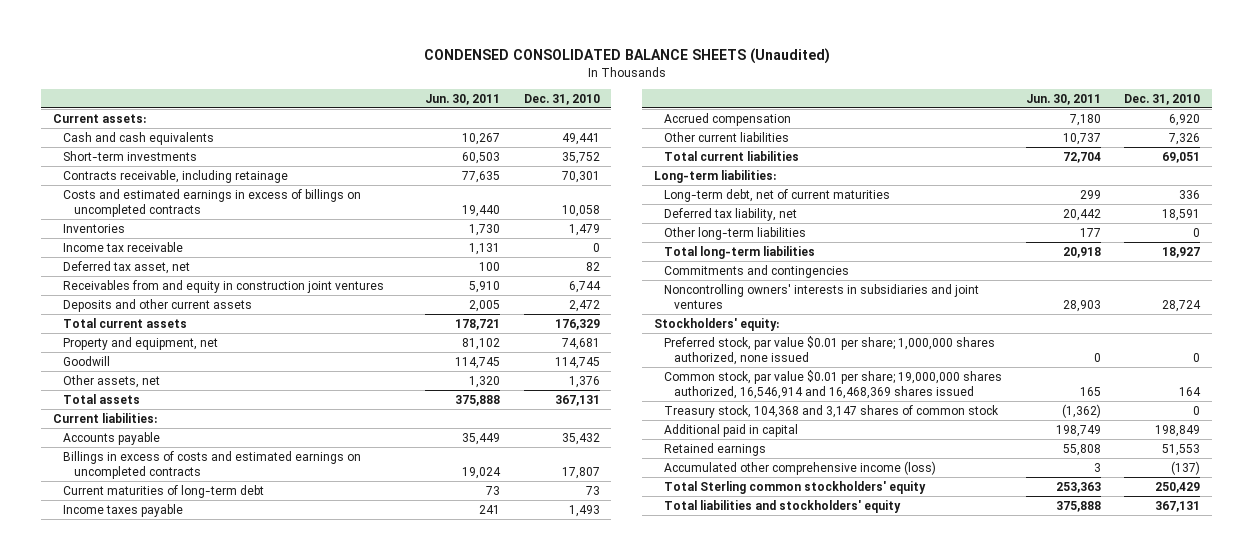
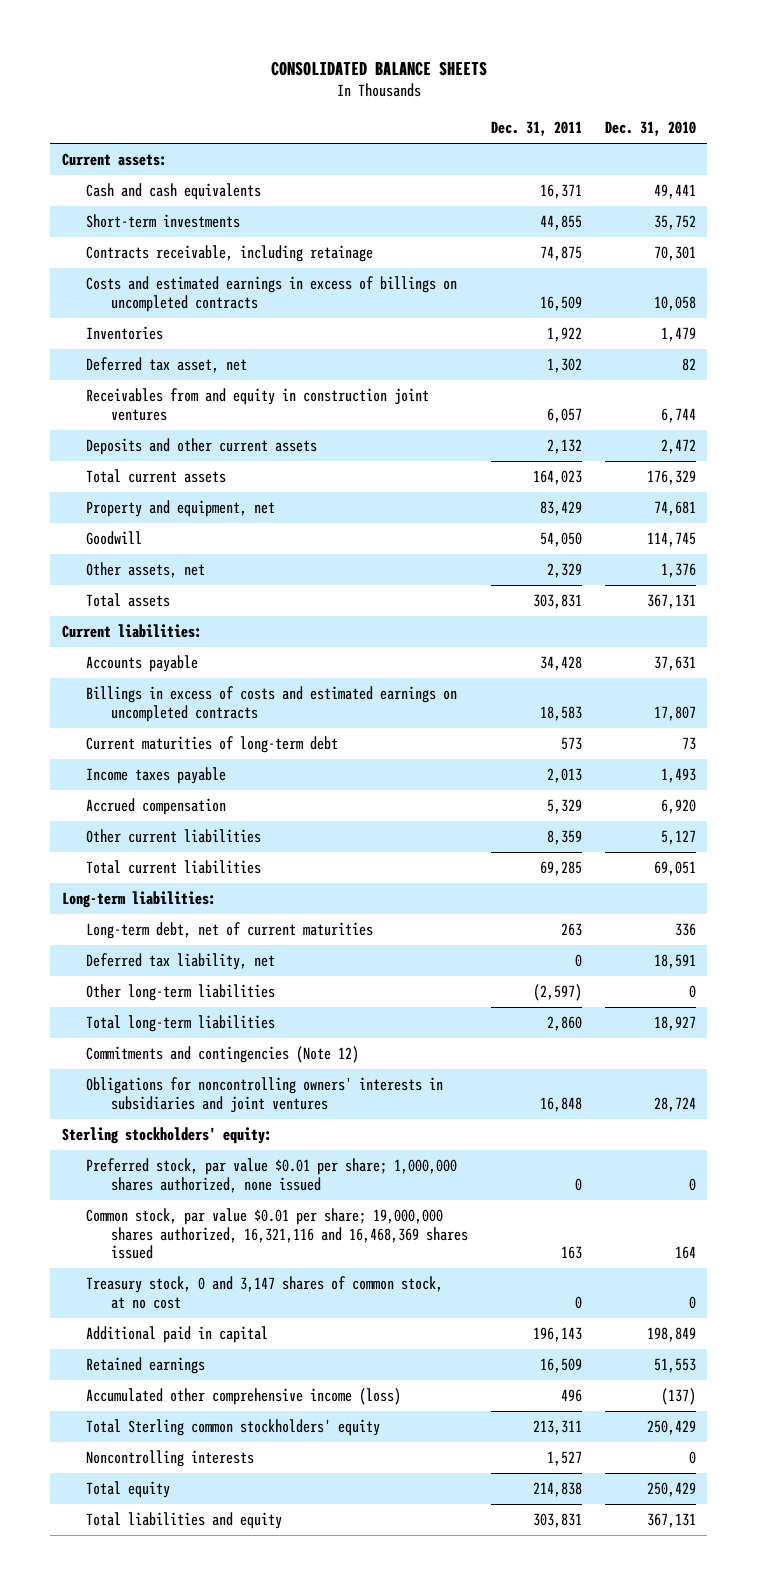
[423,48,830,65] CONDENSED CONSOLIDATED BALANCE SHEETS (Unaudited) -> [270,60,487,76] CONSOLIDATED BALANCE SHEETS
[424,93,500,105] Jun. 30, 2011 -> none
none -> [490,121,582,137] Dec. 31, 2011
[63,241,184,252] Income tax receivable -> none
[561,432,600,445] 35,432 -> [653,655,696,671] 37,631
[1169,132,1201,145] 7,326 -> [660,829,696,845] 5,127
[664,264,850,278] Commitments and contingencies -> [86,1045,360,1063] Commitments and contingencies (Note 12)
[664,283,980,310] Noncontrolling owners' interests in subsidiaries and joint ventures -> [86,1076,444,1113] Obligations for noncontrolling owners' interests in subsidiaries and joint ventures
[653,317,779,331] Stockholders' equity: -> [61,1126,272,1144] Sterling stockholders' equity:
[664,369,1003,400] Common stock, par value $0.01 per share; 19,000,000 shares authorized, 16,546,914 and 16,468,369 shares issued -> [86,1207,469,1260] Common stock, par value $0.01 per share; 19,000,000 shares authorized, 16,321,116 and 16,468,369 shares issued
[664,404,1000,418] Treasury stock, 104,368 and 3,147 shares of common stock -> [86,1275,444,1309] Treasury stock, 0 and 3,147 shares of common stock, at no cost
none -> [86,1449,255,1467] Noncontrolling interests
none -> [86,1480,171,1498] Total equity
[664,499,902,513] Total liabilities and stockholders' equity -> [86,1511,283,1529] Total liabilities and equity

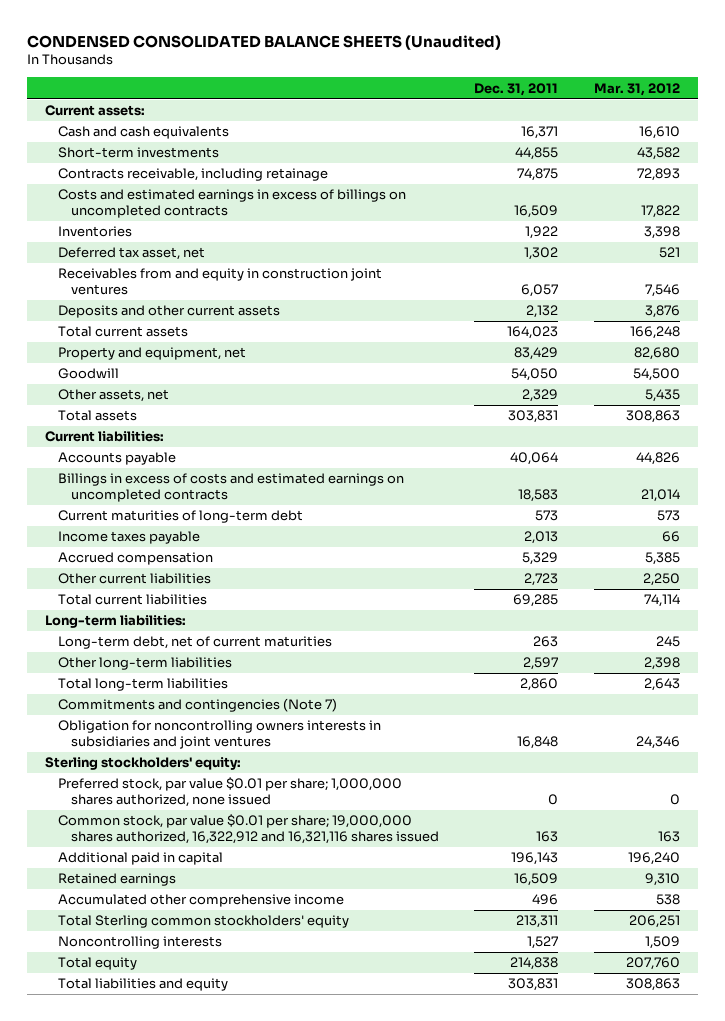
[270,60,487,76] CONSOLIDATED BALANCE SHEETS -> [26,34,501,50] CONDENSED CONSOLIDATED BALANCE SHEETS (Unaudited)
[604,121,696,137] Dec. 31, 2010 -> none
none -> [594,82,681,96] Mar. 31, 2012
[539,655,582,671] 34,428 -> [510,452,559,466] 40,064
[546,829,582,845] 8,359 -> [524,573,559,587] 2,723
[86,952,276,970] Deferred tax liability, net -> none
[532,983,582,1001] (2,597) -> [523,657,559,671] 2,597
[86,1045,360,1063] Commitments and contingencies (Note 12) -> [57,698,337,713] Commitments and contingencies (Note 7)
[86,1076,444,1113] Obligations for noncontrolling owners' interests in subsidiaries and joint ventures -> [57,720,381,750] Obligation for noncontrolling owners interests in subsidiaries and joint ventures
[86,1275,444,1309] Treasury stock, 0 and 3,147 shares of common stock, at no cost -> none
[86,1207,469,1260] Common stock, par value $0.01 per share; 19,000,000 shares authorized, 16,321,116 and 16,468,369 shares issued -> [57,814,439,845] Common stock, par value $0.01 per share; 19,000,000 shares authorized, 16,322,912 and 16,321,116 shares issued
[86,1387,402,1405] Accumulated other comprehensive income (loss) -> [57,894,344,908] Accumulated other comprehensive income

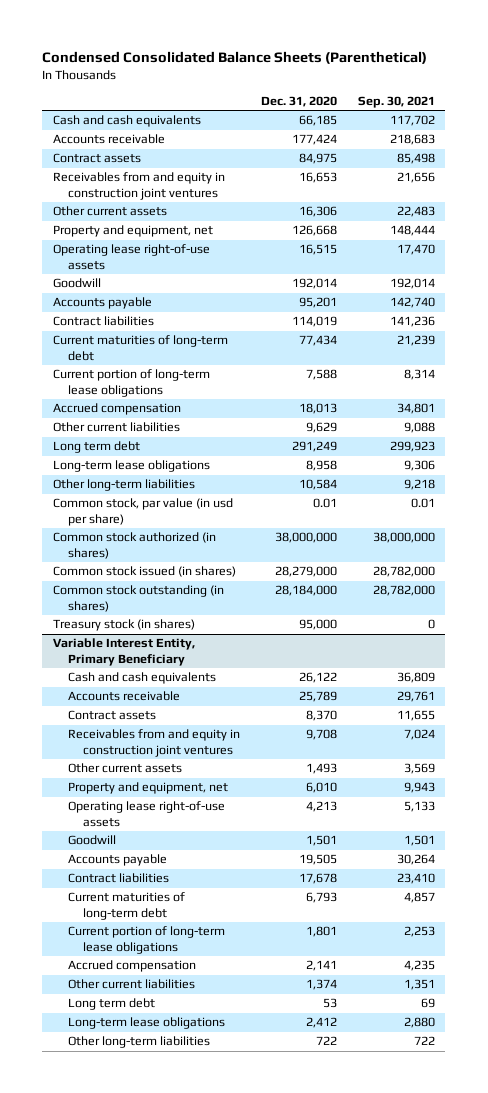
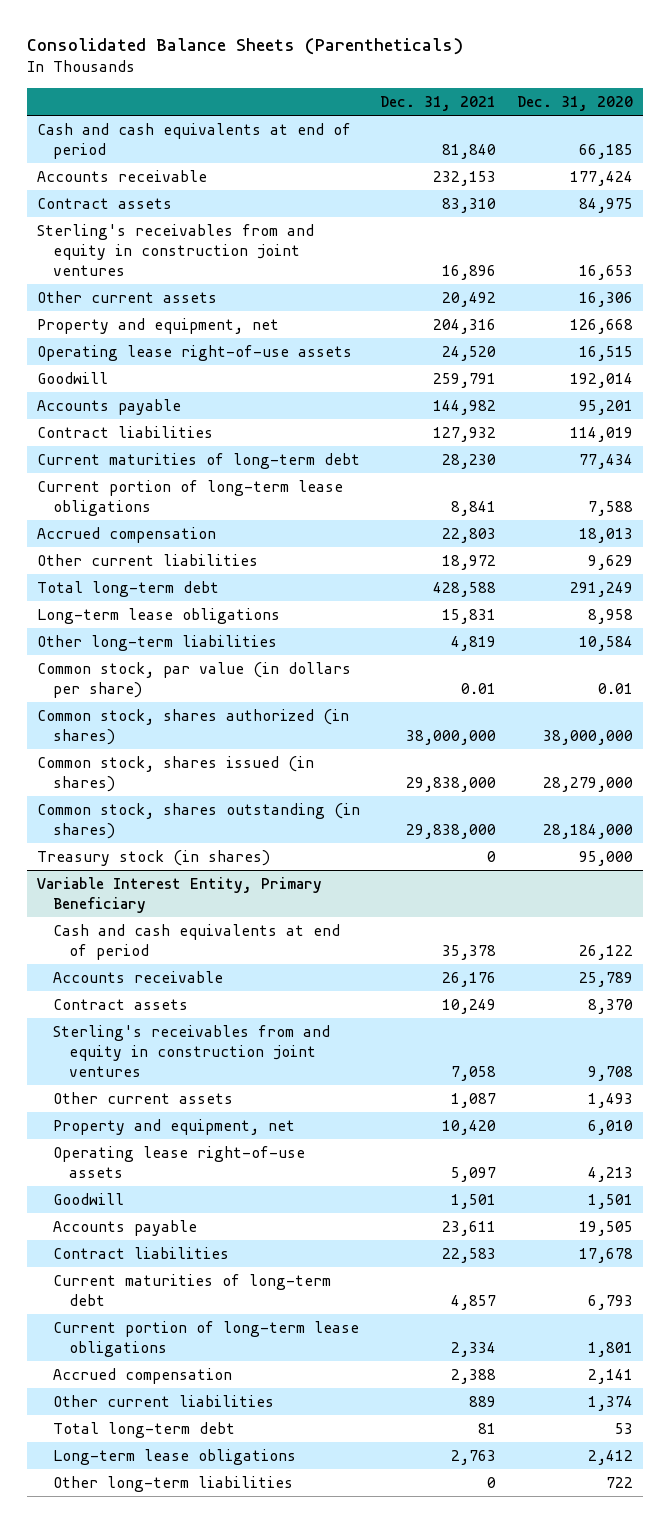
[42,50,428,64] Condensed Consolidated Balance Sheets (Parenthetical) -> [26,38,463,56] Consolidated Balance Sheets (Parentheticals)
[357,95,435,108] Sep. 30, 2021 -> none
none -> [380,96,497,112] Dec. 31, 2021
[52,115,201,128] Cash and cash equivalents -> [36,123,351,159] Cash and cash equivalents at end of period
[52,172,225,200] Receivables from and equity in construction joint ventures -> [36,224,314,276] Sterling's receivables from and equity in construction joint ventures
[52,441,140,454] Long term debt -> [36,581,219,598] Total long-term debt
[52,498,233,526] Common stock, par value (in usd per share) -> [36,662,351,698] Common stock, par value (in dollars per share)
[52,532,216,559] Common stock authorized (in shares) -> [36,709,349,745] Common stock, shares authorized (in shares)
[52,566,236,578] Common stock issued (in shares) -> [36,756,314,792] Common stock, shares issued (in shares)
[52,585,224,612] Common stock outstanding (in shares) -> [36,803,360,839] Common stock, shares outstanding (in shares)
[67,672,216,685] Cash and cash equivalents -> [52,924,340,960] Cash and cash equivalents at end of period
[67,729,240,757] Receivables from and equity in construction joint ventures -> [52,1025,330,1077] Sterling's receivables from and equity in construction joint ventures
[67,998,155,1011] Long term debt -> [52,1422,235,1439] Total long-term debt

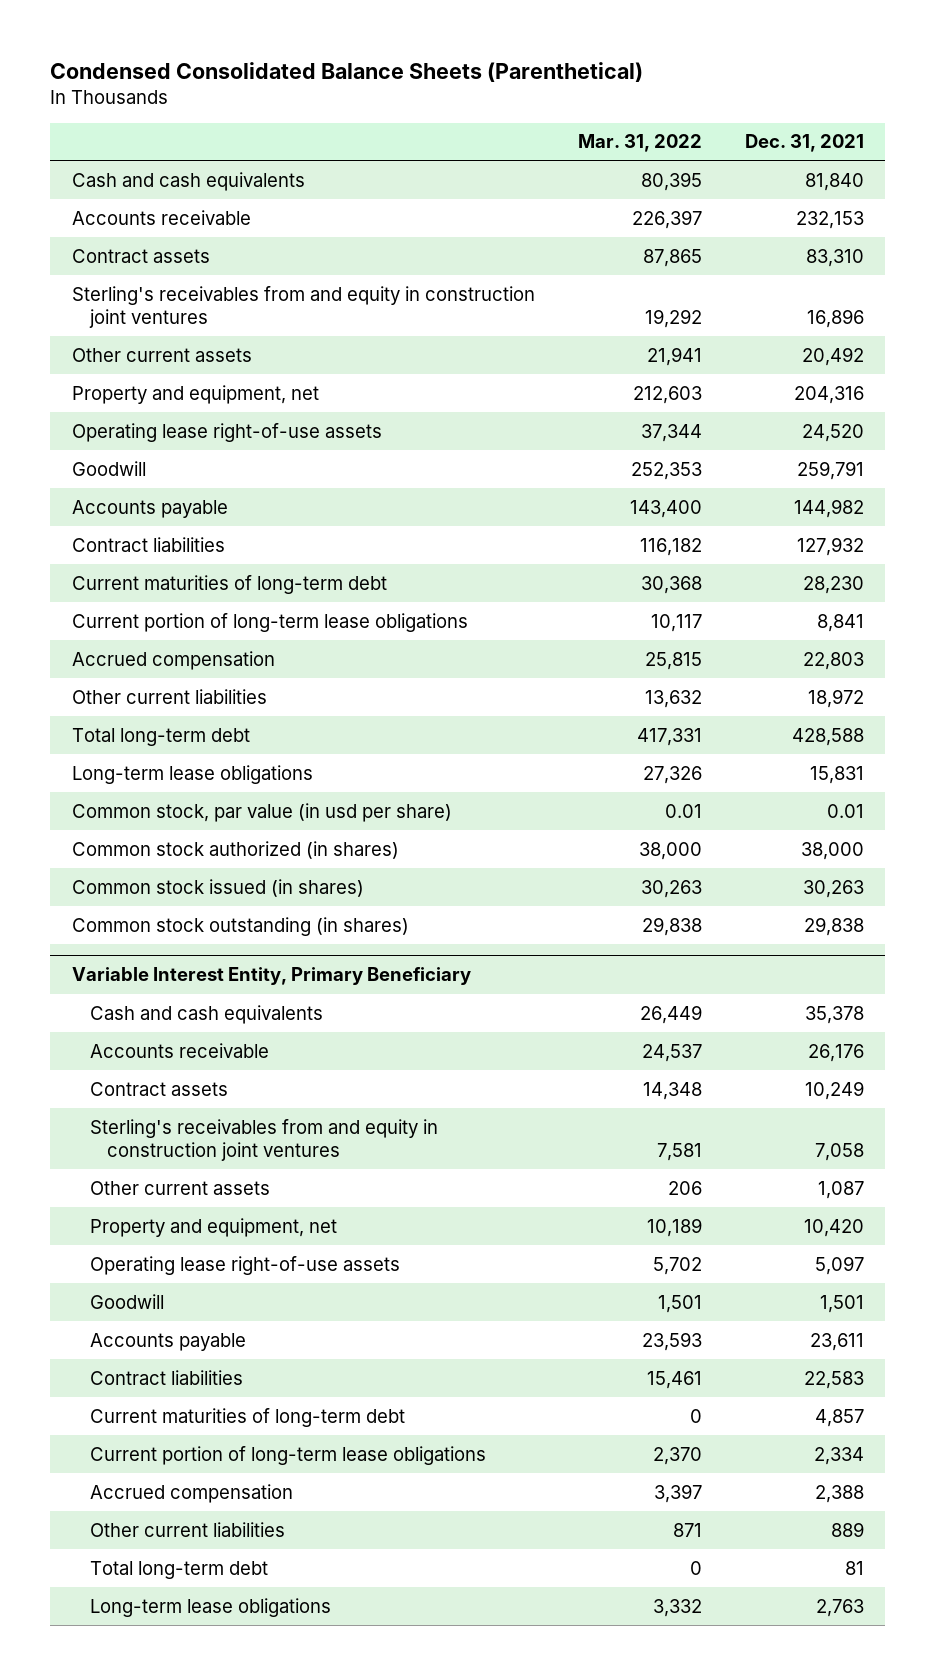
[26,38,463,56] Consolidated Balance Sheets (Parentheticals) -> [50,62,644,83] Condensed Consolidated Balance Sheets (Parenthetical)
[516,96,633,112] Dec. 31, 2020 -> none
none -> [577,134,702,153] Mar. 31, 2022
[36,123,351,159] Cash and cash equivalents at end of period -> [71,171,305,191] Cash and cash equivalents
[36,635,277,652] Other long-term liabilities -> none
[36,850,270,867] Treasury stock (in shares) -> none
[36,662,351,698] Common stock, par value (in dollars per share) -> [71,802,452,822] Common stock, par value (in usd per share)
[36,709,349,745] Common stock, shares authorized (in shares) -> [71,840,399,859] Common stock authorized (in shares)
[406,729,497,745] 38,000,000 -> [800,841,864,860] 38,000
[36,756,314,792] Common stock, shares issued (in shares) -> [71,878,364,897] Common stock issued (in shares)
[406,776,497,792] 29,838,000 -> [802,879,864,898] 30,263
[36,803,360,839] Common stock, shares outstanding (in shares) -> [71,916,409,936] Common stock outstanding (in shares)
[406,823,497,839] 29,838,000 -> [803,916,864,936] 29,838
[52,924,340,960] Cash and cash equivalents at end of period -> [89,1004,323,1024] Cash and cash equivalents
[52,1476,293,1493] Other long-term liabilities -> none

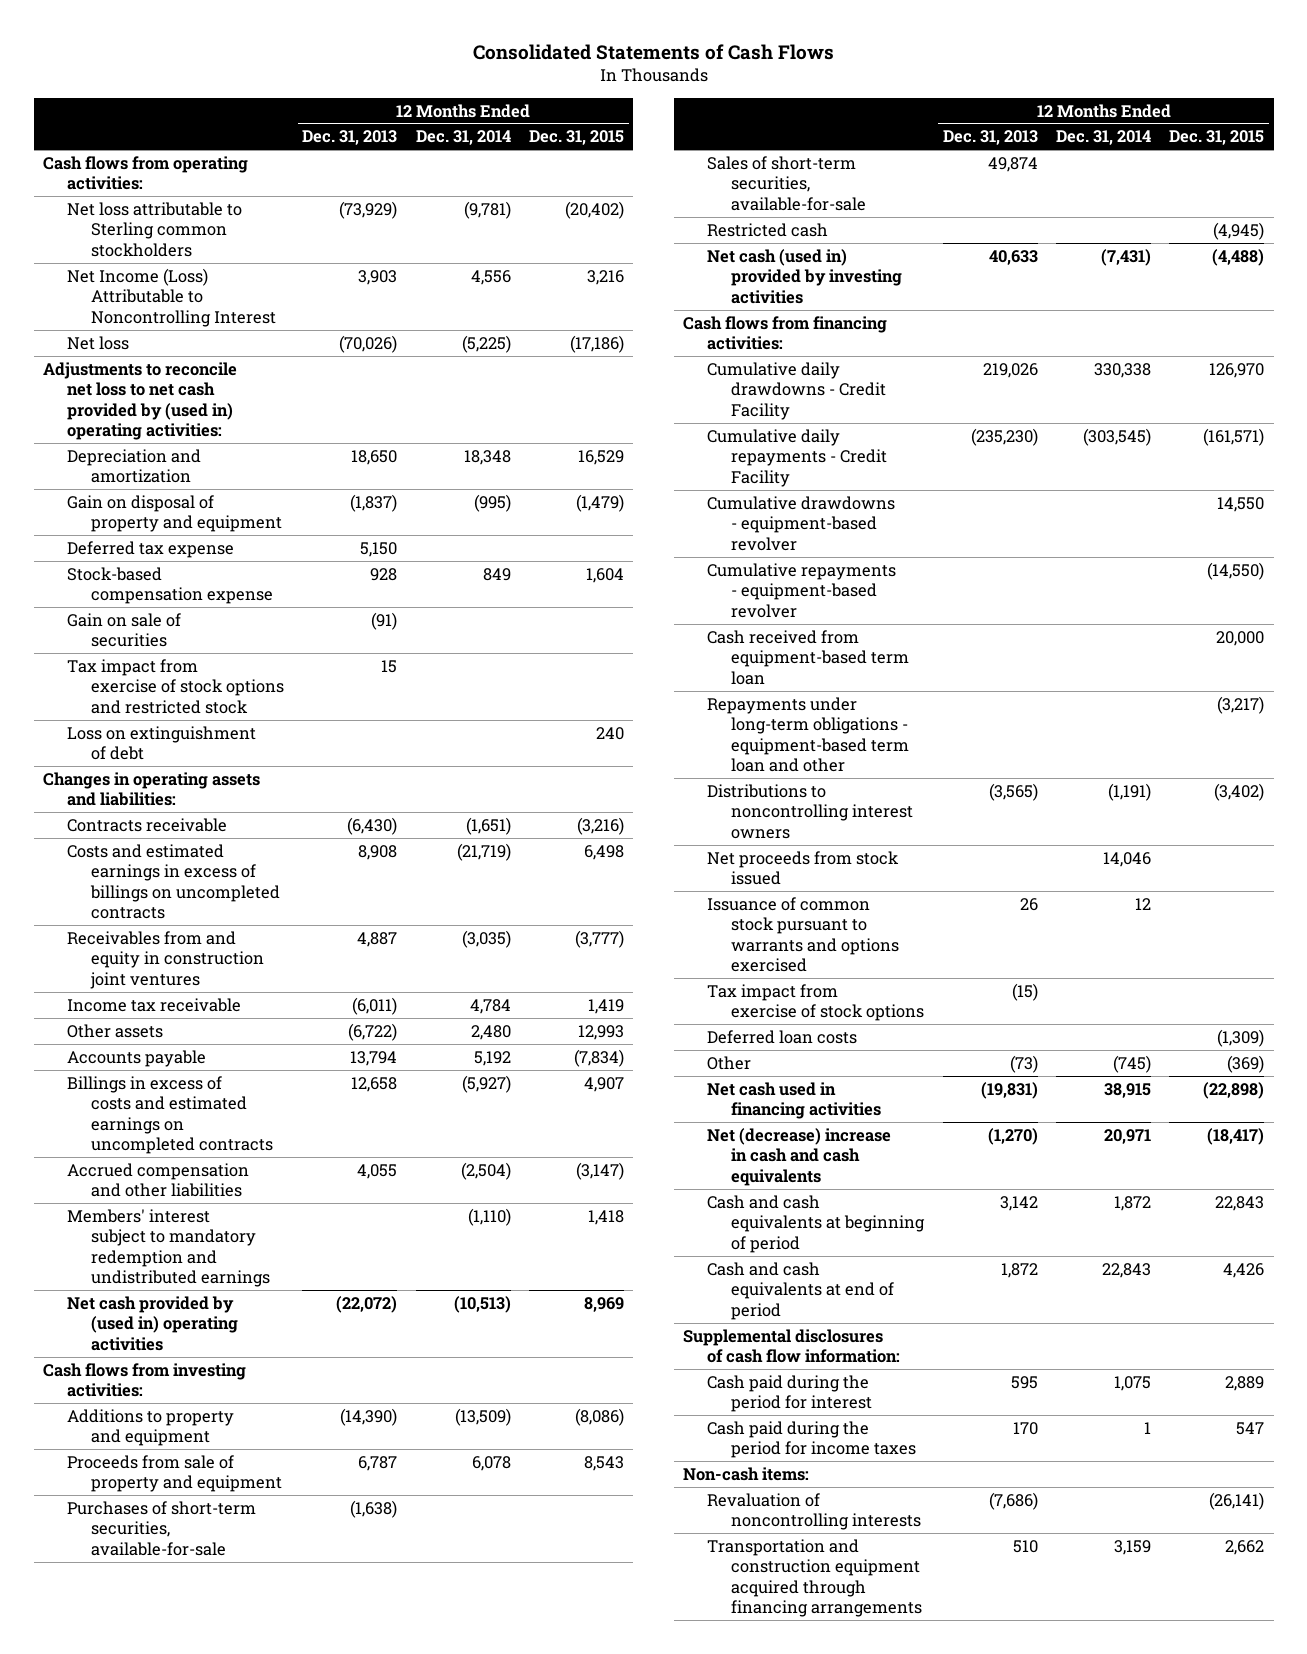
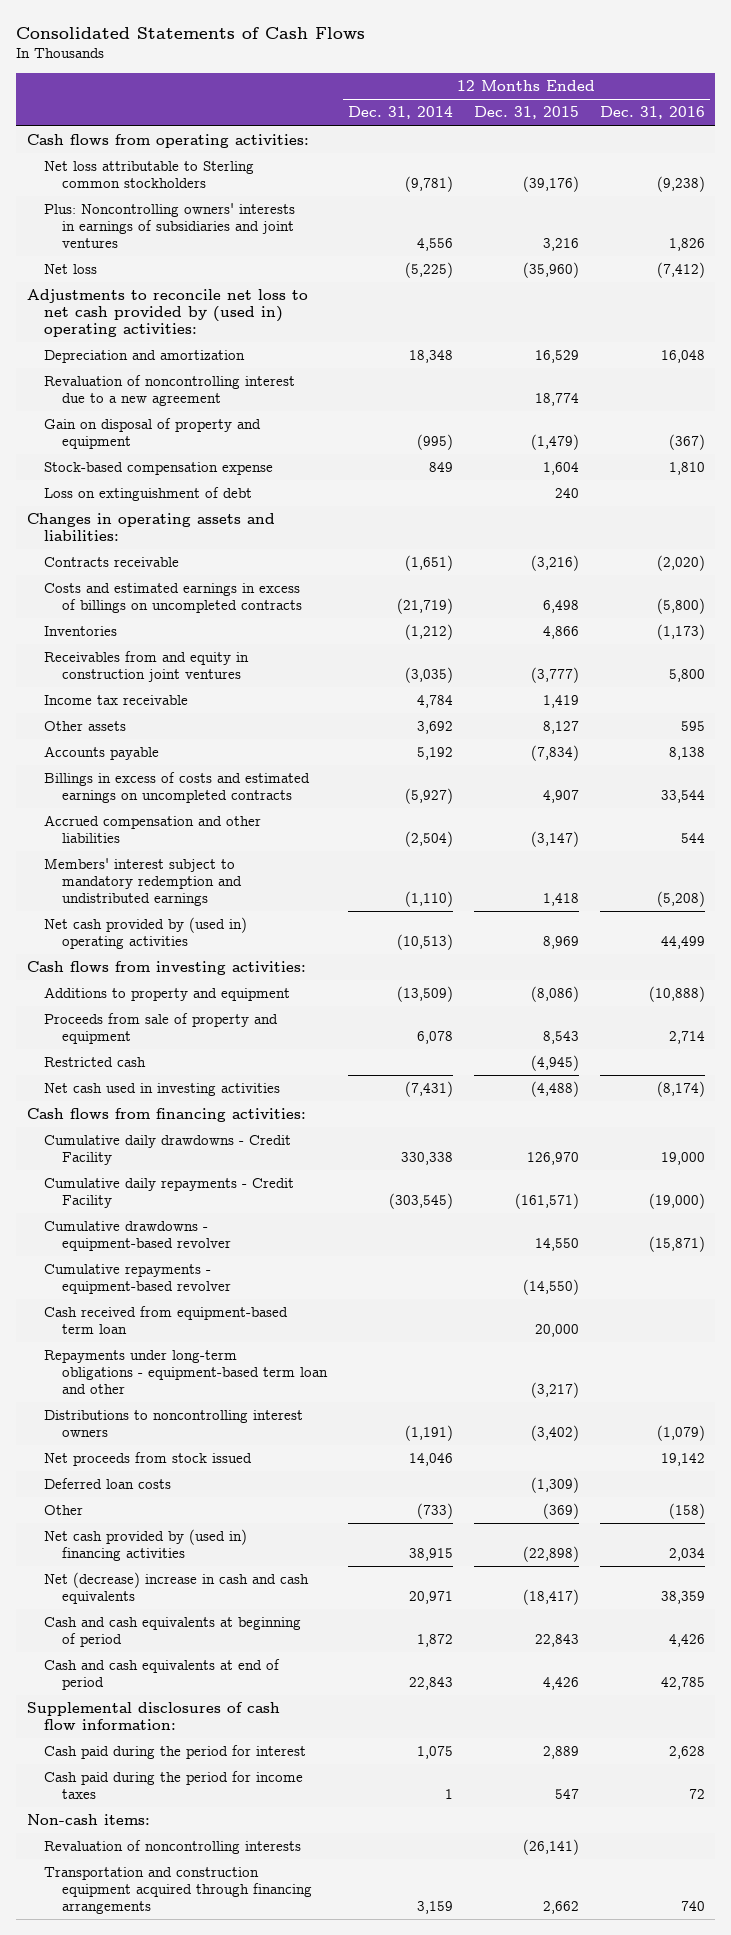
[302,130,398,146] Dec. 31, 2013 -> none
none -> [599,106,705,120] Dec. 31, 2016
[565,200,625,219] (20,402) -> [522,175,579,192] (39,176)
[67,267,277,327] Net Income (Loss) Attributable to Noncontrolling Interest -> [44,203,296,248] Plus: Noncontrolling owners' interests in earnings of subsidiaries and joint ventures
[570,334,625,353] (17,186) -> [522,262,579,279] (35,960)
none -> [44,375,296,406] Revaluation of noncontrolling interest due to a new agreement
[67,540,235,558] Deferred tax expense -> none
[67,612,182,648] Gain on sale of securities -> none
[67,658,285,714] Tax impact from exercise of stock options and restricted stock -> none
none -> [44,626,118,637] Inventories
[470,1024,511,1040] 2,480 -> [416,721,453,735] 3,692
[578,1024,625,1040] 12,993 -> [542,721,579,735] 8,127
[67,1500,257,1556] Purchases of short-term securities, available-for-sale -> none
[707,155,867,211] Sales of short-term securities, available-for-sale -> none
[707,248,903,304] Net cash (used in) provided by investing activities -> [44,1083,281,1097] Net cash used in investing activities
[707,896,900,972] Issuance of common stock pursuant to warrants and options exercised -> none
[707,983,925,1022] Tax impact from exercise of stock options -> none
[1113,1054,1152,1073] (745) -> [416,1503,453,1520] (733)
[707,1081,882,1120] Net cash used in financing activities -> [44,1529,248,1561] Net cash provided by (used in) financing activities

